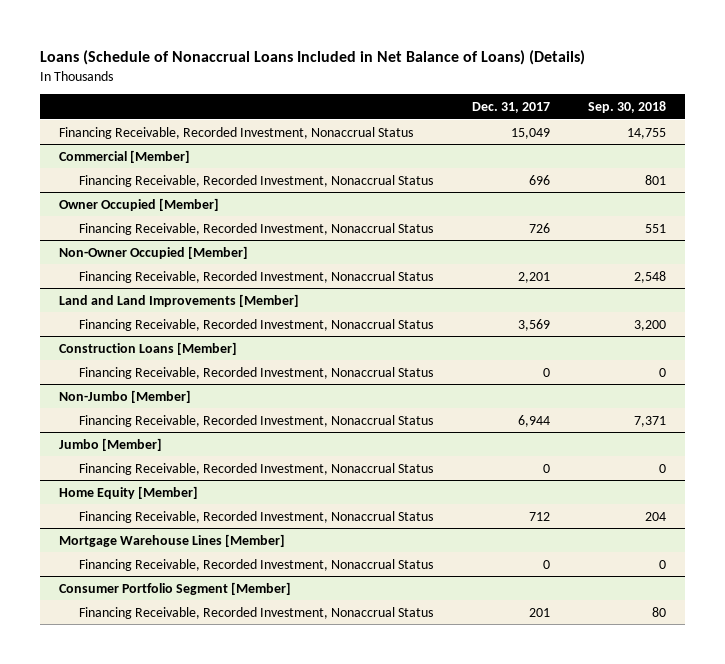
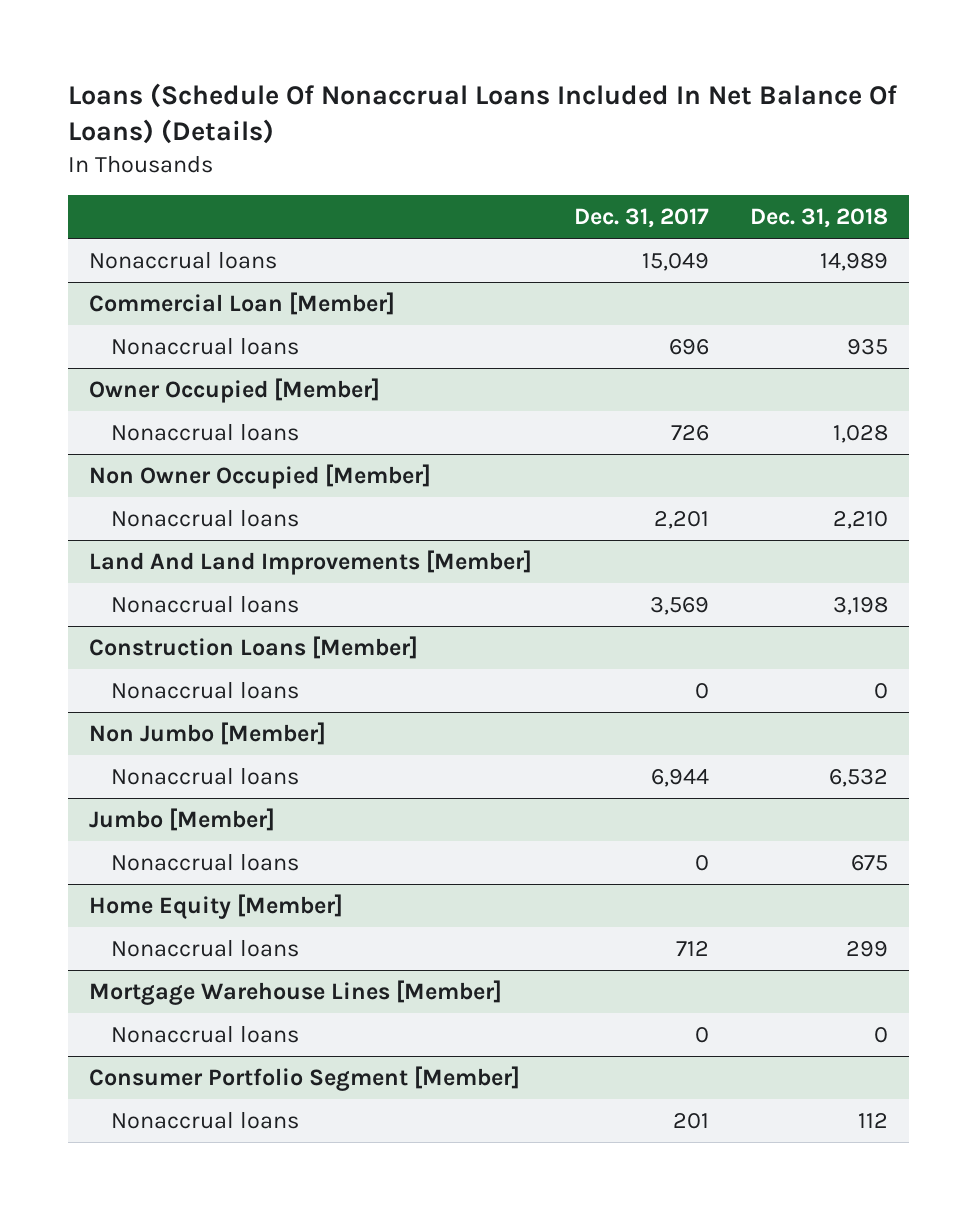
[40,49,586,65] Loans (Schedule of Nonaccrual Loans Included in Net Balance of Loans) (Details) -> [68,83,898,145] Loans (Schedule Of Nonaccrual Loans Included In Net Balance Of Loans) (Details)
[587,101,666,114] Sep. 30, 2018 -> none
none -> [750,208,889,229] Dec. 31, 2018
[59,126,414,139] Financing Receivable, Recorded Investment, Nonaccrual Status -> [88,250,277,269] Nonaccrual loans
[59,149,191,163] Commercial [Member] -> [88,291,395,315] Commercial Loan [Member]
[79,174,434,187] Financing Receivable, Recorded Investment, Nonaccrual Status -> [110,336,299,355] Nonaccrual loans
[79,222,434,235] Financing Receivable, Recorded Investment, Nonaccrual Status -> [110,422,299,441] Nonaccrual loans
[59,245,249,259] Non-Owner Occupied [Member] -> [88,463,431,489] Non Owner Occupied [Member]
[79,270,434,283] Financing Receivable, Recorded Investment, Nonaccrual Status -> [110,508,299,527] Nonaccrual loans
[59,293,300,307] Land and Land Improvements [Member] -> [88,549,532,575] Land And Land Improvements [Member]
[79,318,434,331] Financing Receivable, Recorded Investment, Nonaccrual Status -> [110,594,299,613] Nonaccrual loans
[79,366,434,379] Financing Receivable, Recorded Investment, Nonaccrual Status -> [110,680,299,699] Nonaccrual loans
[59,389,192,403] Non-Jumbo [Member] -> [88,721,326,745] Non Jumbo [Member]
[79,414,434,427] Financing Receivable, Recorded Investment, Nonaccrual Status -> [110,766,299,785] Nonaccrual loans
[79,462,434,475] Financing Receivable, Recorded Investment, Nonaccrual Status -> [110,852,299,871] Nonaccrual loans
[79,510,434,523] Financing Receivable, Recorded Investment, Nonaccrual Status -> [110,938,299,957] Nonaccrual loans
[79,558,434,571] Financing Receivable, Recorded Investment, Nonaccrual Status -> [110,1024,299,1043] Nonaccrual loans
[79,606,434,619] Financing Receivable, Recorded Investment, Nonaccrual Status -> [110,1110,299,1129] Nonaccrual loans

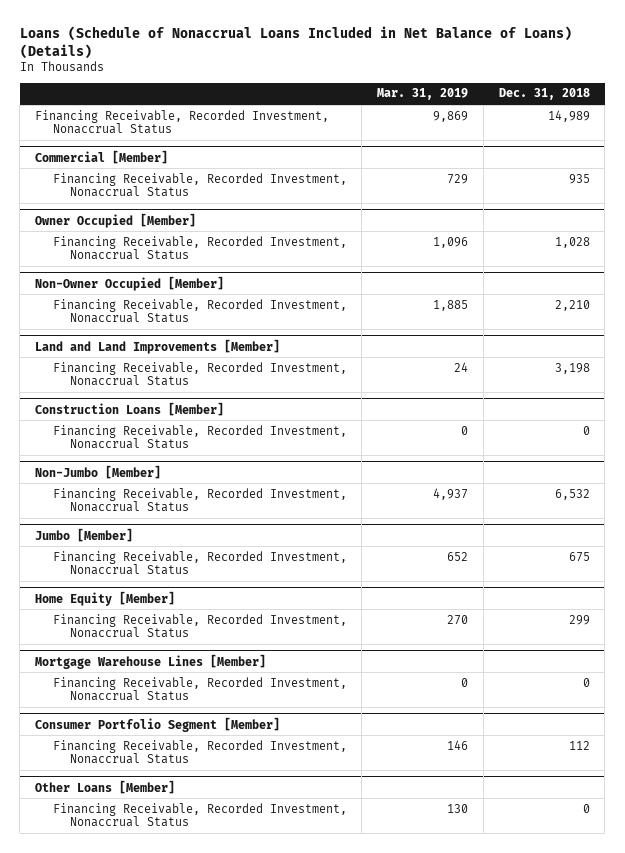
[68,83,898,145] Loans (Schedule Of Nonaccrual Loans Included In Net Balance Of Loans) (Details) -> [19,25,572,59] Loans (Schedule of Nonaccrual Loans Included in Net Balance of Loans) (Details)
[573,208,709,229] Dec. 31, 2017 -> none
none -> [377,88,469,101] Mar. 31, 2019
[88,250,277,269] Nonaccrual loans -> [35,109,330,135] Financing Receivable, Recorded Investment, Nonaccrual Status
[88,291,395,315] Commercial Loan [Member] -> [35,149,169,164] Commercial [Member]
[110,336,299,355] Nonaccrual loans -> [52,172,347,198] Financing Receivable, Recorded Investment, Nonaccrual Status
[110,422,299,441] Nonaccrual loans -> [52,235,347,261] Financing Receivable, Recorded Investment, Nonaccrual Status
[88,463,431,489] Non Owner Occupied [Member] -> [35,275,225,291] Non-Owner Occupied [Member]
[110,508,299,527] Nonaccrual loans -> [52,298,347,324] Financing Receivable, Recorded Investment, Nonaccrual Status
[88,549,532,575] Land And Land Improvements [Member] -> [35,338,281,354] Land and Land Improvements [Member]
[110,594,299,613] Nonaccrual loans -> [52,361,347,387] Financing Receivable, Recorded Investment, Nonaccrual Status
[110,680,299,699] Nonaccrual loans -> [52,424,347,450] Financing Receivable, Recorded Investment, Nonaccrual Status
[88,721,326,745] Non Jumbo [Member] -> [35,464,162,479] Non-Jumbo [Member]
[110,766,299,785] Nonaccrual loans -> [52,487,347,513] Financing Receivable, Recorded Investment, Nonaccrual Status
[110,852,299,871] Nonaccrual loans -> [52,550,347,576] Financing Receivable, Recorded Investment, Nonaccrual Status
[110,938,299,957] Nonaccrual loans -> [52,613,347,639] Financing Receivable, Recorded Investment, Nonaccrual Status
[110,1024,299,1043] Nonaccrual loans -> [52,676,347,702] Financing Receivable, Recorded Investment, Nonaccrual Status
[110,1110,299,1129] Nonaccrual loans -> [52,739,347,765] Financing Receivable, Recorded Investment, Nonaccrual Status
none -> [35,779,176,794] Other Loans [Member]
none -> [52,802,347,828] Financing Receivable, Recorded Investment, Nonaccrual Status

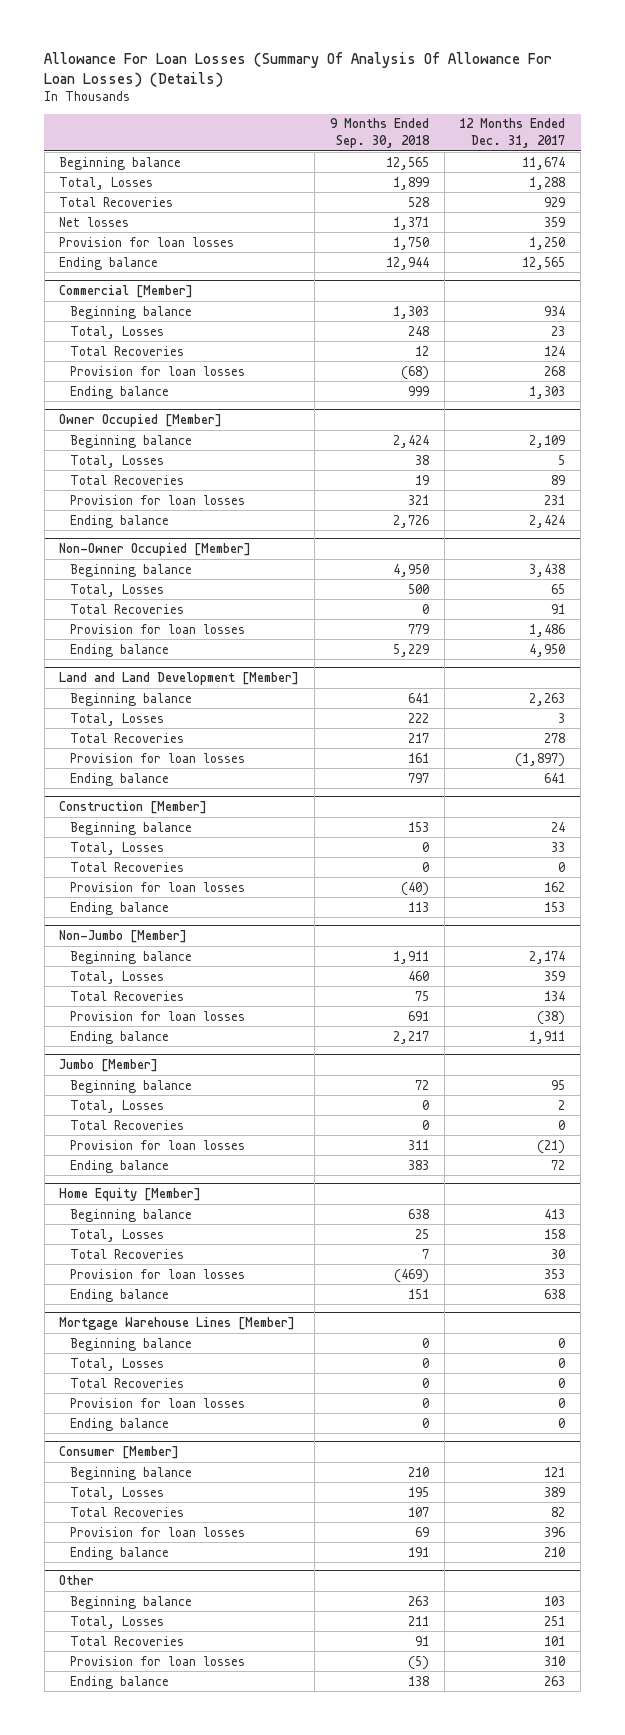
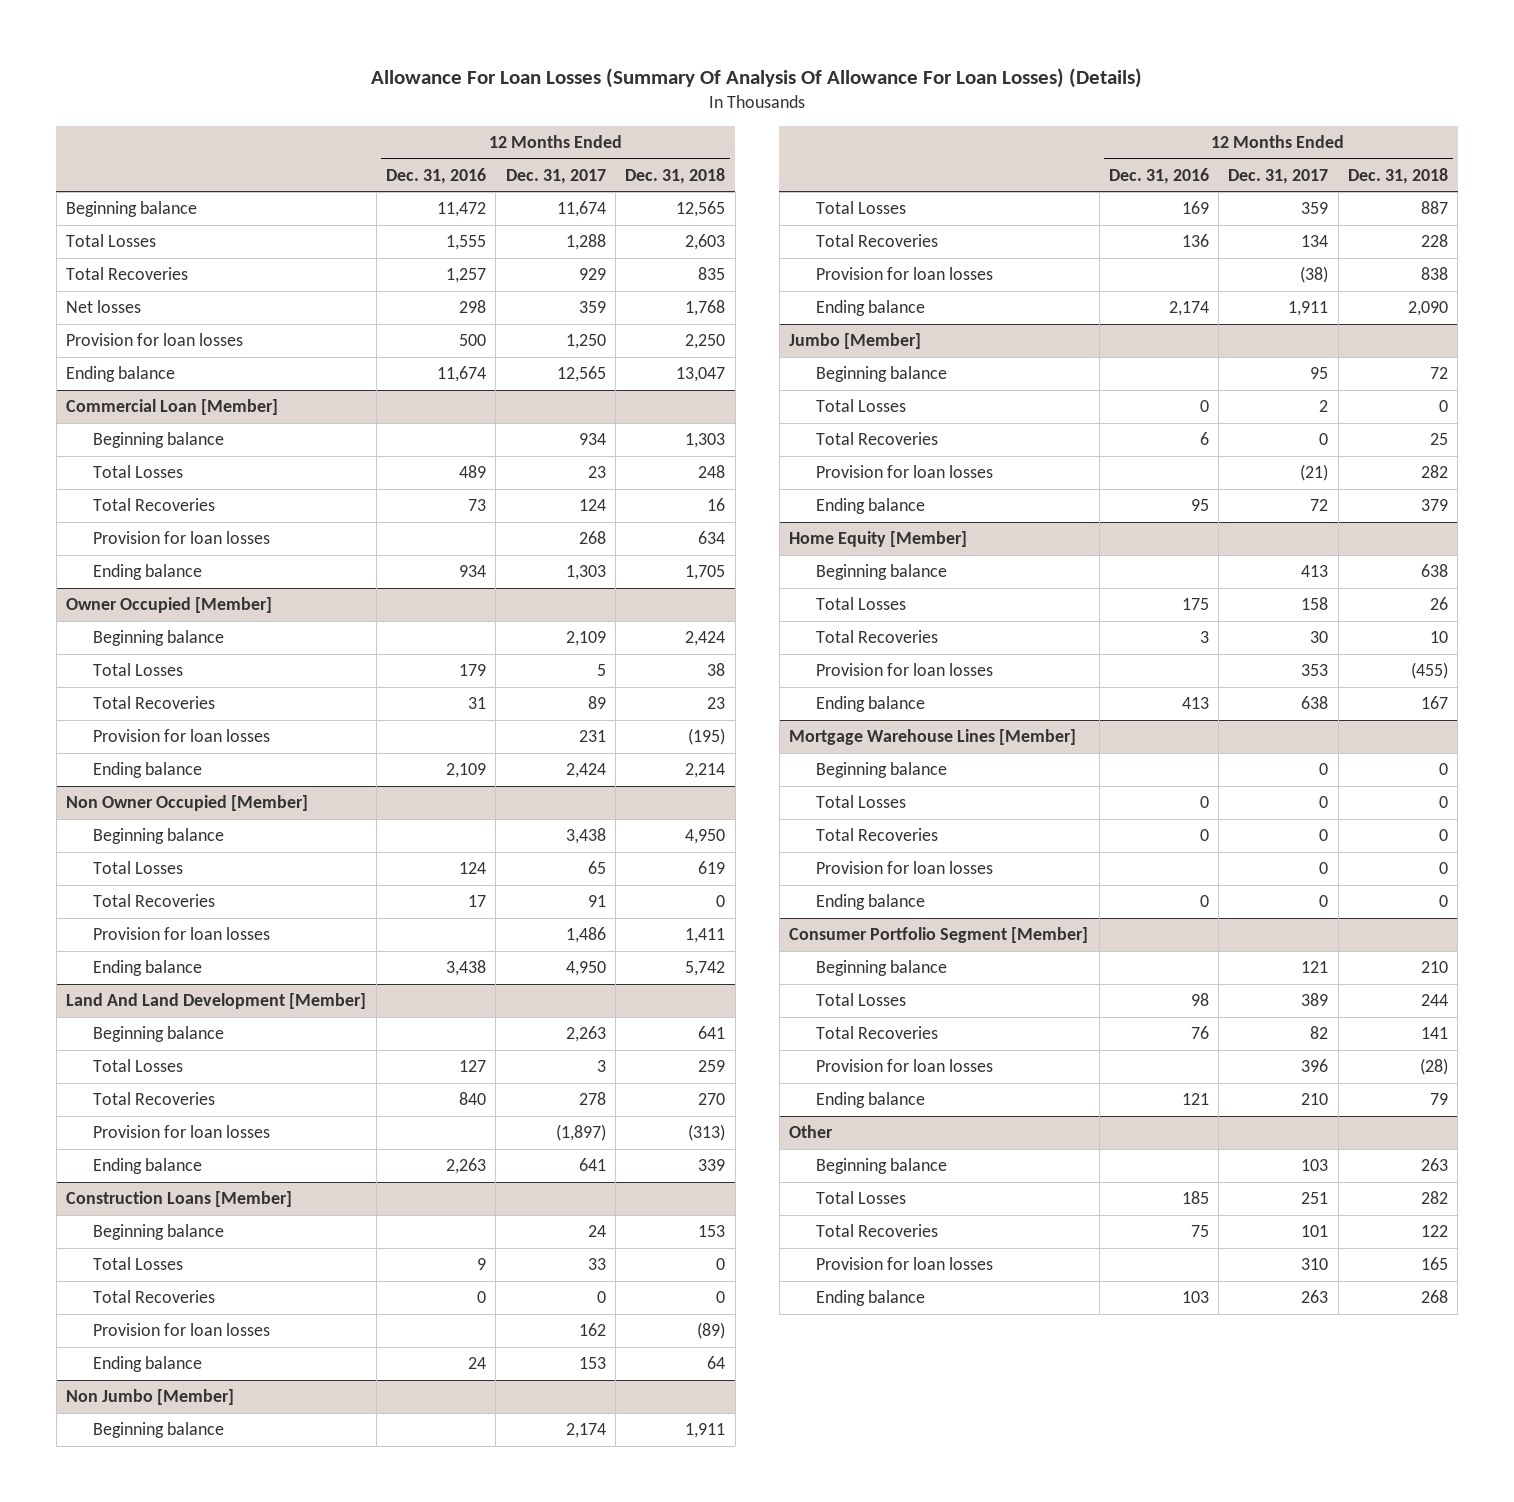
[329,118,430,148] 9 Months Ended Sep. 30, 2018 -> none
none -> [385,167,486,184] Dec. 31, 2016
none -> [625,167,726,184] Dec. 31, 2018
[59,176,154,190] Total, Losses -> [66,234,157,248] Total Losses
[59,284,194,298] Commercial [Member] -> [66,399,279,416] Commercial Loan [Member]
[70,325,165,339] Total, Losses -> [93,465,184,479] Total Losses
[70,454,165,468] Total, Losses -> [93,663,184,677] Total Losses
[59,542,252,556] Non-Owner Occupied [Member] -> [66,795,309,812] Non Owner Occupied [Member]
[70,583,165,597] Total, Losses -> [93,861,184,875] Total Losses
[59,671,300,685] Land and Land Development [Member] -> [66,993,367,1010] Land And Land Development [Member]
[70,712,165,726] Total, Losses -> [93,1059,184,1073] Total Losses
[59,800,208,814] Construction [Member] -> [66,1191,293,1208] Construction Loans [Member]
[70,841,165,855] Total, Losses -> [93,1257,184,1271] Total Losses
[59,929,188,943] Non-Jumbo [Member] -> [66,1389,235,1406] Non Jumbo [Member]
[70,970,165,984] Total, Losses -> [816,201,907,215] Total Losses
[70,1099,165,1113] Total, Losses -> [816,399,907,413] Total Losses
[70,1228,165,1242] Total, Losses -> [816,597,907,611] Total Losses
[70,1357,165,1371] Total, Losses -> [816,795,907,809] Total Losses
[59,1445,180,1459] Consumer [Member] -> [789,927,1089,944] Consumer Portfolio Segment [Member]
[70,1486,165,1500] Total, Losses -> [816,993,907,1007] Total Losses
[70,1615,165,1629] Total, Losses -> [816,1191,907,1205] Total Losses

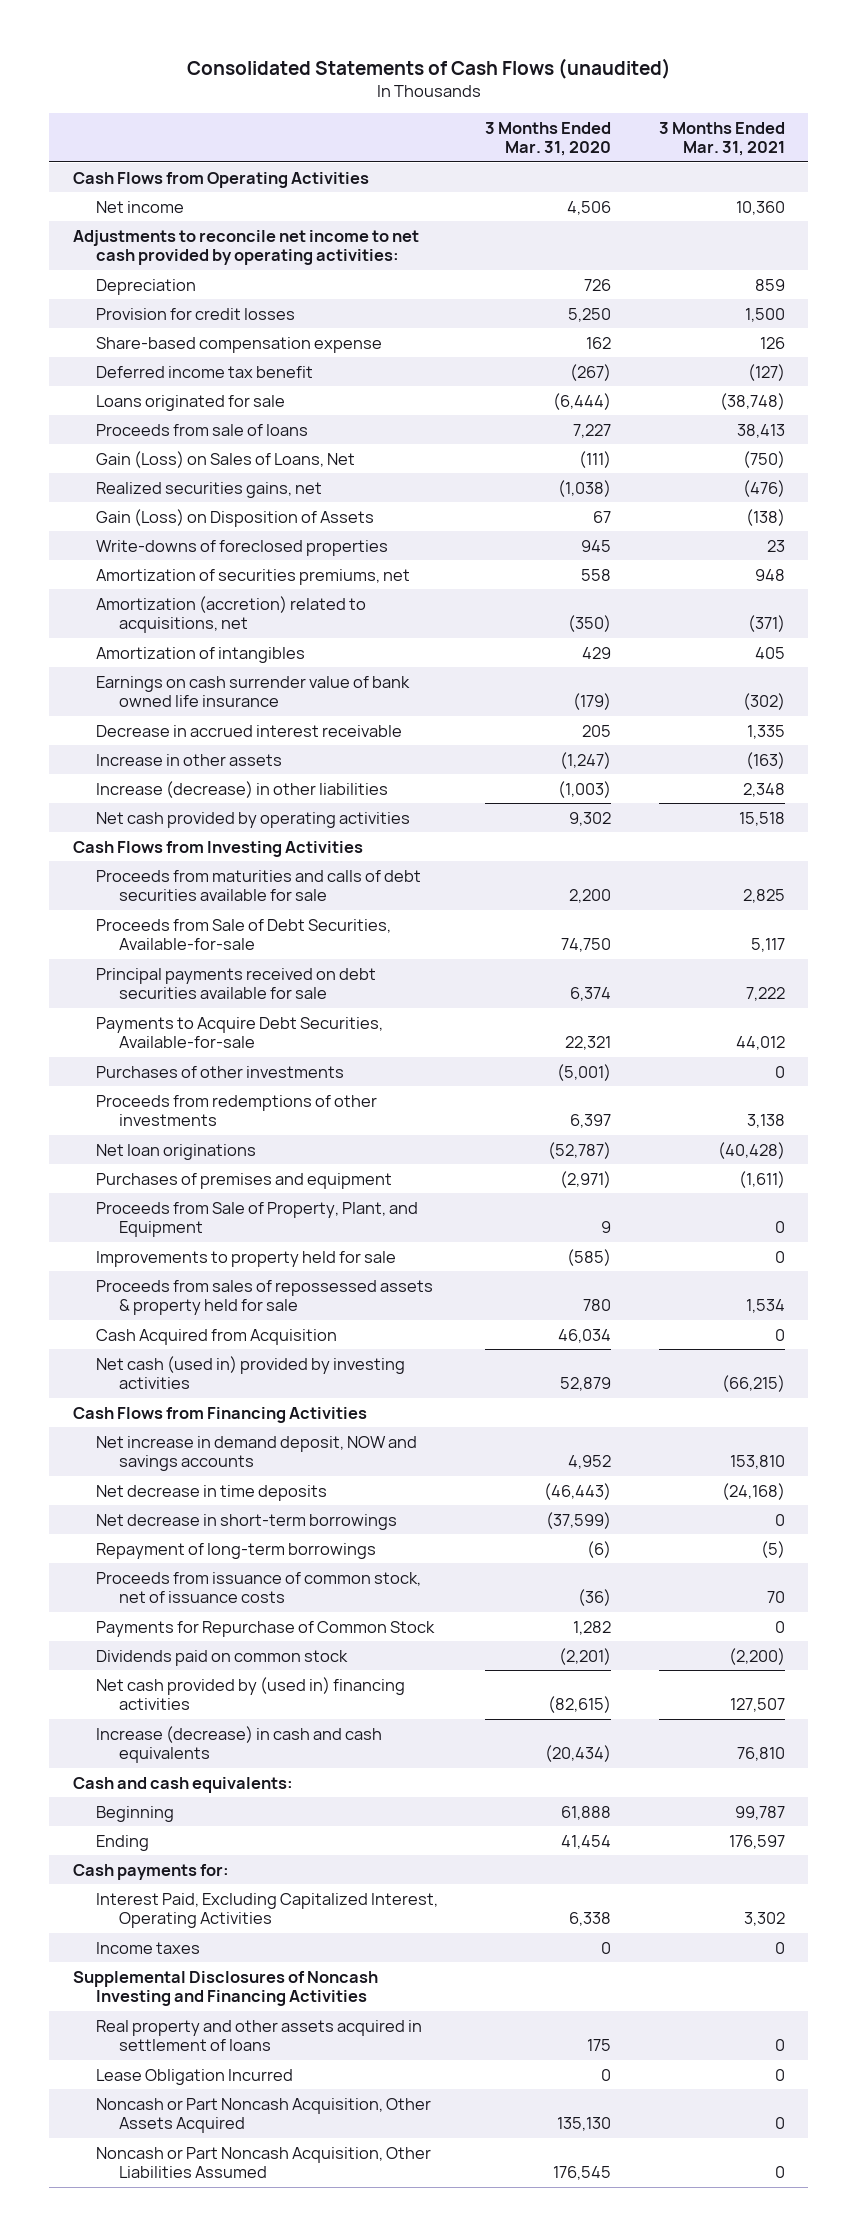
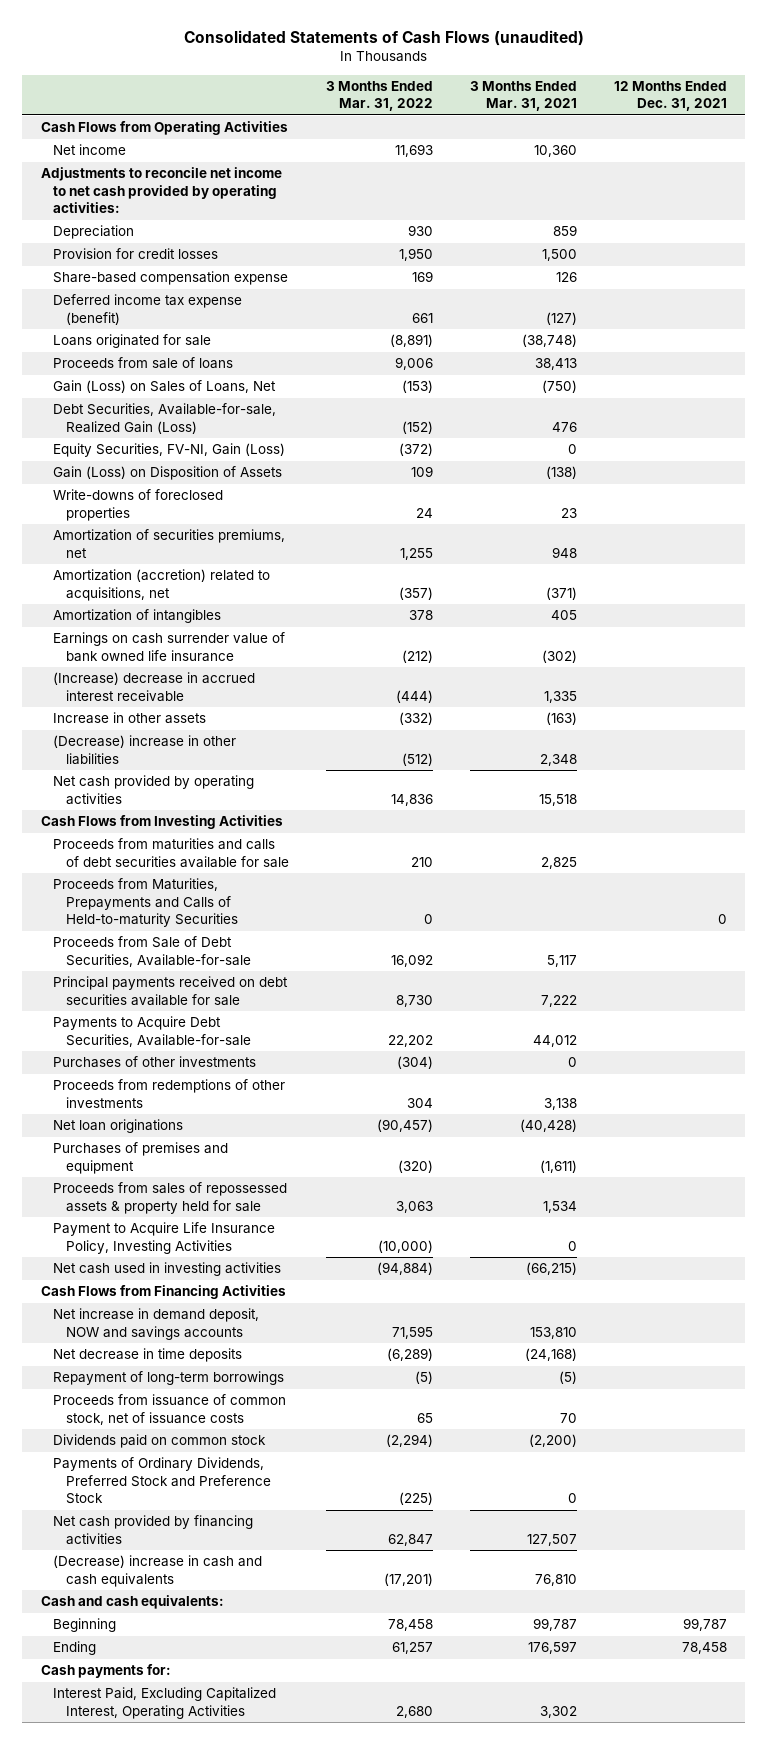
[485,122,612,157] 3 Months Ended Mar. 31, 2020 -> none
none -> [325,80,433,112] 3 Months Ended Mar. 31, 2022
none -> [613,80,727,112] 12 Months Ended Dec. 31, 2021
[95,365,313,378] Deferred income tax benefit -> [53,294,243,325] Deferred income tax expense (benefit)
[95,481,322,498] Realized securities gains, net -> none
none -> [53,403,277,434] Debt Securities, Available-for-sale, Realized Gain (Loss)
none -> [53,443,286,458] Equity Securities, FV-NI, Gain (Loss)
[95,724,402,737] Decrease in accrued interest receivable -> [53,672,256,702] (Increase) decrease in accrued interest receivable
[95,780,388,798] Increase (decrease) in other liabilities -> [53,735,237,765] (Decrease) increase in other liabilities
none -> [53,878,238,928] Proceeds from Maturities, Prepayments and Calls of Held-to-maturity Securities
[95,1201,418,1237] Proceeds from Sale of Property, Plant, and Equipment -> none
[95,1250,396,1267] Improvements to property held for sale -> none
[95,1328,337,1345] Cash Acquired from Acquisition -> none
none -> [53,1222,276,1254] Payment to Acquire Life Insurance Policy, Investing Activities
[95,1355,405,1389] Net cash (used in) provided by investing activities -> [53,1262,282,1277] Net cash used in investing activities
[95,1513,397,1530] Net decrease in short-term borrowings -> none
[95,1620,435,1637] Payments for Repurchase of Common Stock -> none
none -> [53,1457,271,1505] Payments of Ordinary Dividends, Preferred Stock and Preference Stock
[95,1676,405,1710] Net cash provided by (used in) financing activities -> [53,1515,254,1545] Net cash provided by financing activities
[95,1725,382,1763] Increase (decrease) in cash and cash equivalents -> [53,1555,263,1587] (Decrease) increase in cash and cash equivalents
[95,1941,200,1954] Income taxes -> none
[72,1970,378,2006] Supplemental Disclosures of Noncash Investing and Financing Activities -> none
[95,2019,422,2051] Real property and other assets acquired in settlement of loans -> none
[95,2068,293,2085] Lease Obligation Incurred -> none
[95,2097,431,2133] Noncash or Part Noncash Acquisition, Other Assets Acquired -> none
[95,2146,431,2178] Noncash or Part Noncash Acquisition, Other Liabilities Assumed -> none

